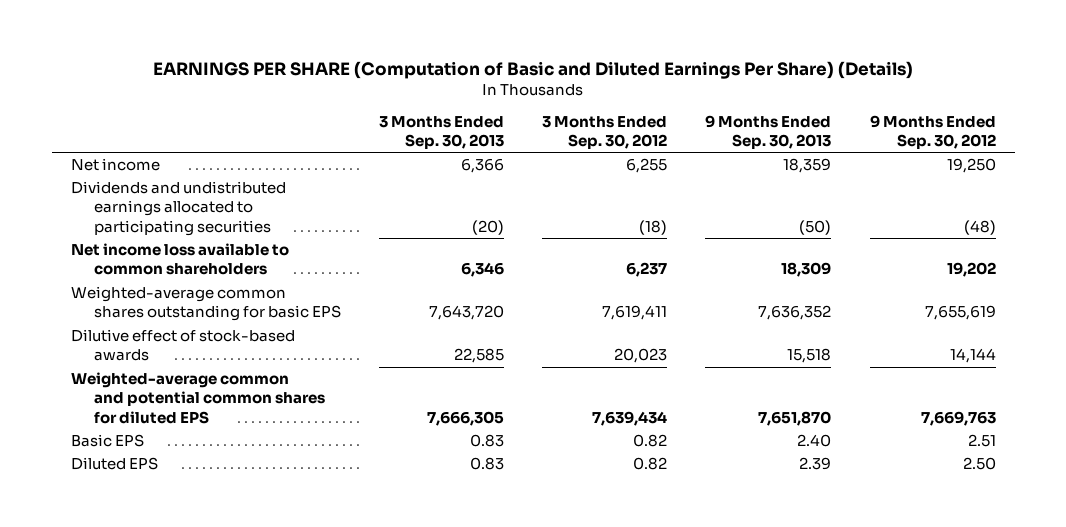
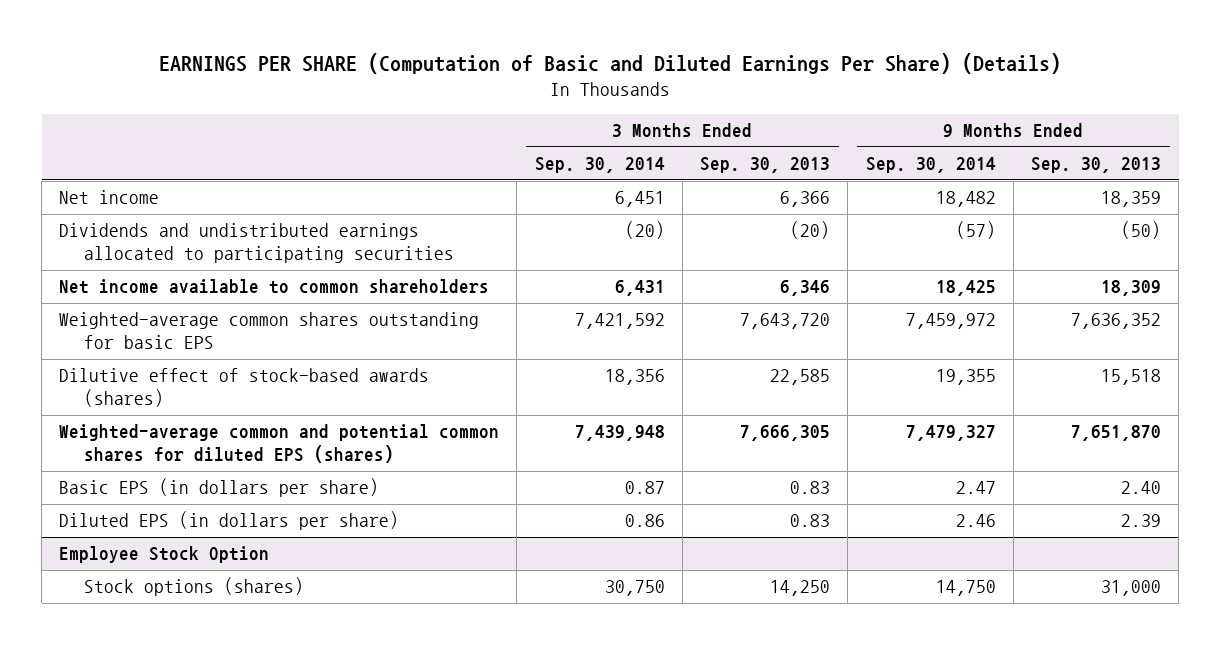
[542,115,668,149] 3 Months Ended Sep. 30, 2012 -> none
[869,114,996,149] 9 Months Ended Sep. 30, 2012 -> none
none -> [534,157,665,174] Sep. 30, 2014
none -> [865,157,996,174] Sep. 30, 2014
[70,243,289,276] Net income loss available to common shareholders -> [59,279,490,295] Net income available to common shareholders
[70,329,295,362] Dilutive effect of stock-based awards -> [59,368,430,408] Dilutive effect of stock-based awards (shares)
[70,372,325,424] Weighted-average common and potential common shares for diluted EPS -> [59,424,500,464] Weighted-average common and potential common shares for diluted EPS (shares)
[70,434,144,448] Basic EPS -> [59,478,380,498] Basic EPS (in dollars per share)
[70,457,158,471] Diluted EPS -> [59,511,400,531] Diluted EPS (in dollars per share)
none -> [59,546,270,564] Employee Stock Option
none -> [84,577,305,597] Stock options (shares)

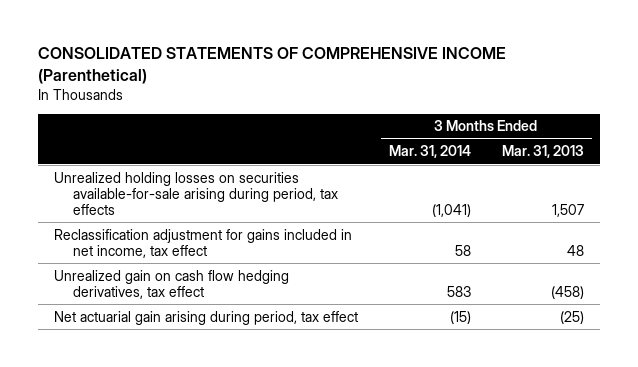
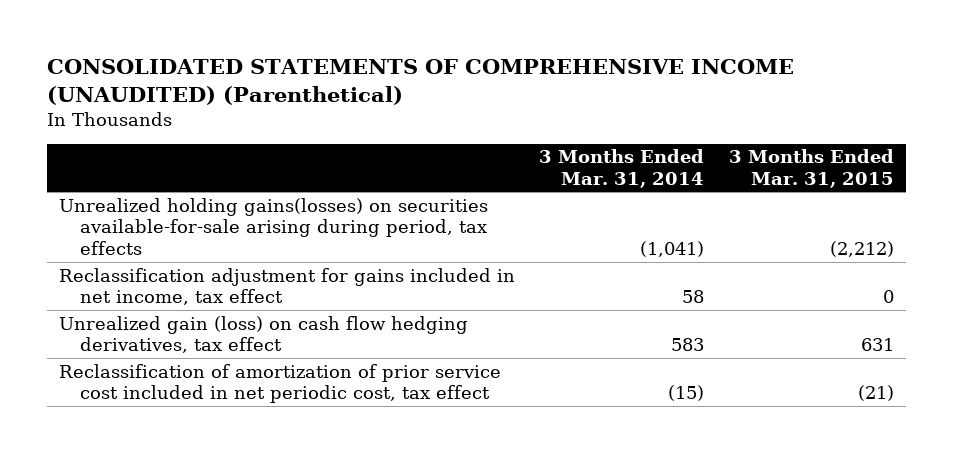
[37,47,506,85] CONSOLIDATED STATEMENTS OF COMPREHENSIVE INCOME (Parenthetical) -> [46,59,794,105] CONSOLIDATED STATEMENTS OF COMPREHENSIVE INCOME (UNAUDITED) (Parenthetical)
[502,145,585,159] Mar. 31, 2013 -> none
none -> [728,149,894,188] 3 Months Ended Mar. 31, 2015
[53,171,338,216] Unrealized holding losses on securities available-for-sale arising during period, tax effects -> [58,197,488,255] Unrealized holding gains(losses) on securities available-for-sale arising during period, tax effects
[53,310,358,325] Net actuarial gain arising during period, tax effect -> none
[53,269,289,299] Unrealized gain on cash flow hedging derivatives, tax effect -> [58,315,468,354] Unrealized gain (loss) on cash flow hedging derivatives, tax effect
none -> [58,363,501,404] Reclassification of amortization of prior service cost included in net periodic cost, tax effect

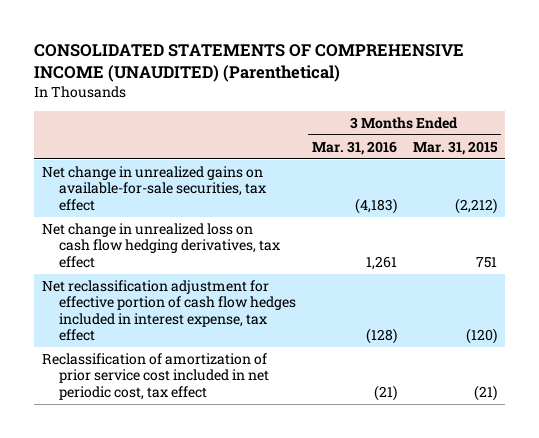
[539,149,705,188] 3 Months Ended Mar. 31, 2014 -> none
none -> [311,140,397,155] Mar. 31, 2016
[58,315,468,354] Unrealized gain (loss) on cash flow hedging derivatives, tax effect -> none
[58,197,488,255] Unrealized holding gains(losses) on securities available-for-sale arising during period, tax effects -> [41,165,266,211] Net change in unrealized gains on available-for-sale securities, tax effect
[58,267,515,306] Reclassification adjustment for gains included in net income, tax effect -> [41,222,280,268] Net change in unrealized loss on cash flow hedging derivatives, tax effect
[882,290,894,304] 0 -> [475,256,497,268] 751
none -> [41,279,296,342] Net reclassification adjustment for effective portion of cash flow hedges included in interest expense, tax effect

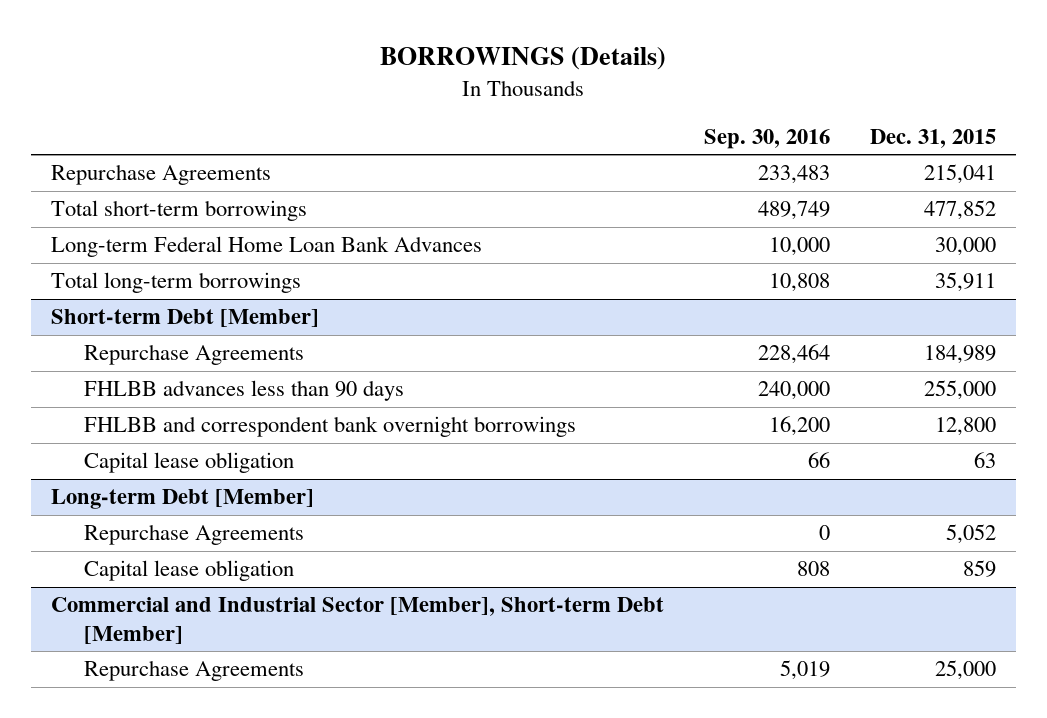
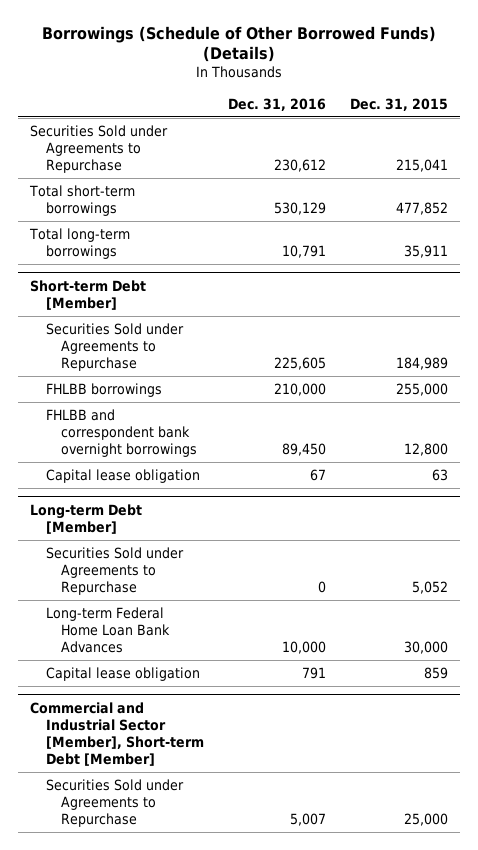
[380,47,667,71] BORROWINGS (Details) -> [41,25,436,63] Borrowings (Schedule of Other Borrowed Funds) (Details)
[703,128,830,149] Sep. 30, 2016 -> none
none -> [227,97,326,111] Dec. 31, 2016
[50,164,271,186] Repurchase Agreements -> [29,124,168,174] Securities Sold under Agreements to Repurchase
[50,236,482,258] Long-term Federal Home Loan Bank Advances -> none
[83,344,304,366] Repurchase Agreements -> [45,322,184,372] Securities Sold under Agreements to Repurchase
[83,380,404,402] FHLBB advances less than 90 days -> [45,382,162,397] FHLBB borrowings
[83,524,304,546] Repurchase Agreements -> [45,546,184,596] Securities Sold under Agreements to Repurchase
none -> [45,606,171,654] Long-term Federal Home Loan Bank Advances
[83,660,304,682] Repurchase Agreements -> [45,778,184,828] Securities Sold under Agreements to Repurchase

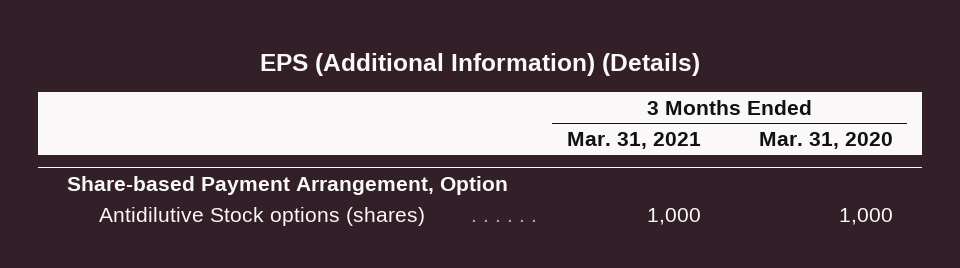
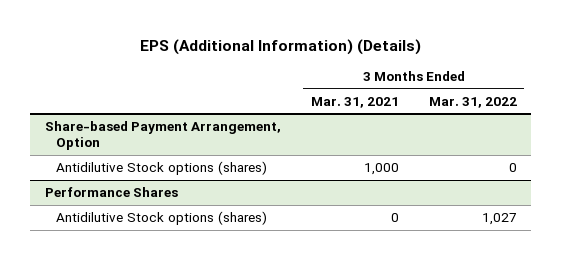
[758,132,893,150] Mar. 31, 2020 -> none
none -> [428,96,517,108] Mar. 31, 2022
none -> [45,186,179,197] Performance Shares
none -> [56,210,268,225] Antidilutive Stock options (shares)

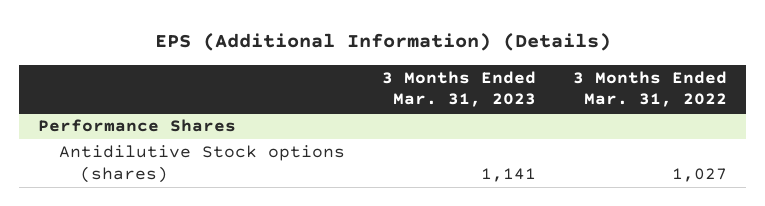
[310,96,399,108] Mar. 31, 2021 -> none
none -> [382,71,537,108] 3 Months Ended Mar. 31, 2023
[45,120,282,151] Share-based Payment Arrangement, Option -> none
[56,160,268,175] Antidilutive Stock options (shares) -> none

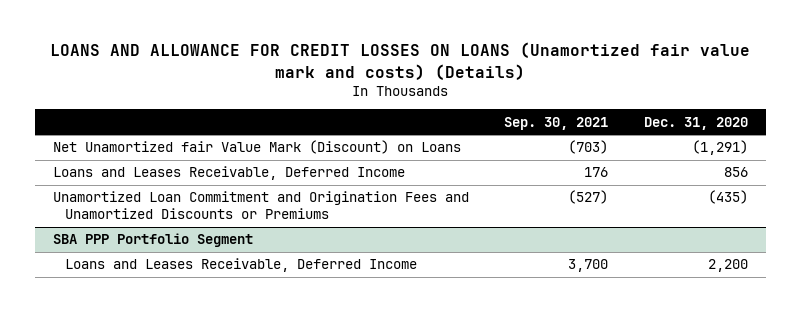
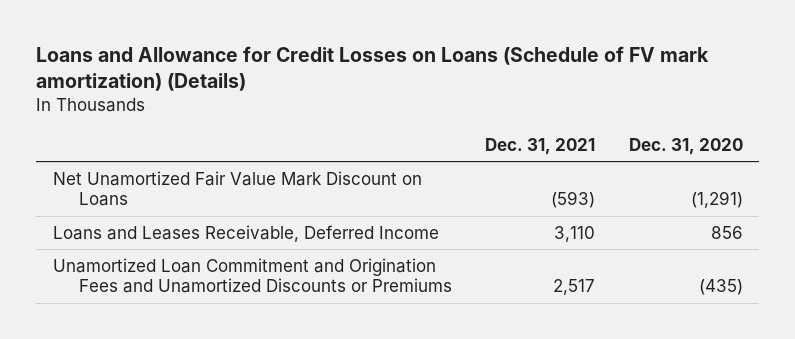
[50,42,751,80] LOANS AND ALLOWANCE FOR CREDIT LOSSES ON LOANS (Unamortized fair value mark and costs) (Details) -> [36,46,710,92] Loans and Allowance for Credit Losses on Loans (Schedule of FV mark amortization) (Details)
[504,116,609,130] Sep. 30, 2021 -> none
none -> [485,137,596,155] Dec. 31, 2021
[53,140,462,155] Net Unamortized fair Value Mark (Discount) on Loans -> [52,170,422,207] Net Unamortized Fair Value Mark Discount on Loans
[53,233,254,248] SBA PPP Portfolio Segment -> none
[65,258,418,273] Loans and Leases Receivable, Deferred Income -> none

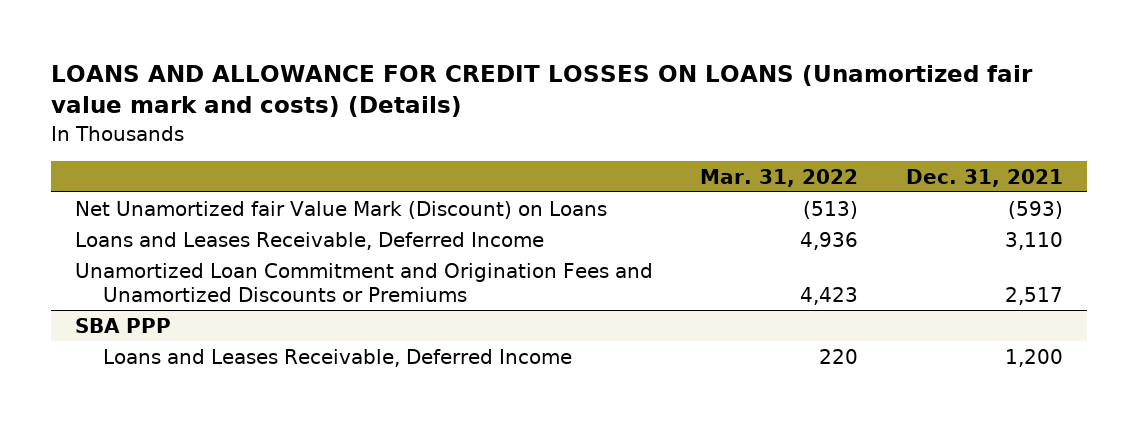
[36,46,710,92] Loans and Allowance for Credit Losses on Loans (Schedule of FV mark amortization) (Details) -> [51,65,1034,118] LOANS AND ALLOWANCE FOR CREDIT LOSSES ON LOANS (Unamortized fair value mark and costs) (Details)
[628,137,743,155] Dec. 31, 2020 -> none
none -> [700,168,859,187] Mar. 31, 2022
[52,170,422,207] Net Unamortized Fair Value Mark Discount on Loans -> [74,200,607,219] Net Unamortized fair Value Mark (Discount) on Loans
none -> [74,317,171,333] SBA PPP
none -> [103,348,573,367] Loans and Leases Receivable, Deferred Income

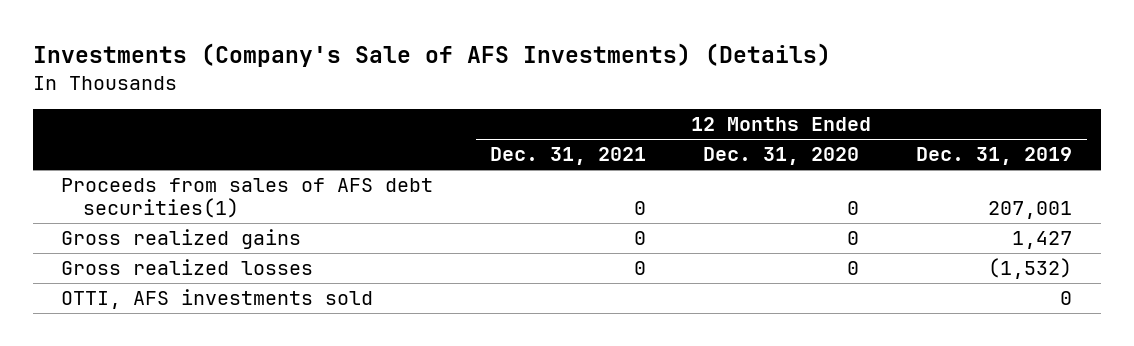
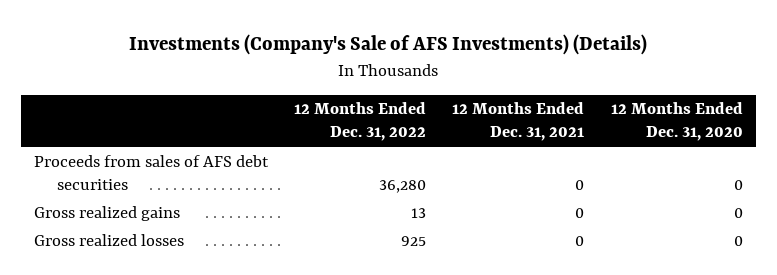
[916,147,1073,166] Dec. 31, 2019 -> none
none -> [294,102,427,142] 12 Months Ended Dec. 31, 2022
[61,178,434,218] Proceeds from sales of AFS debt securities(1) -> [33,154,269,190] Proceeds from sales of AFS debt securities
[61,289,374,310] OTTI, AFS investments sold -> none

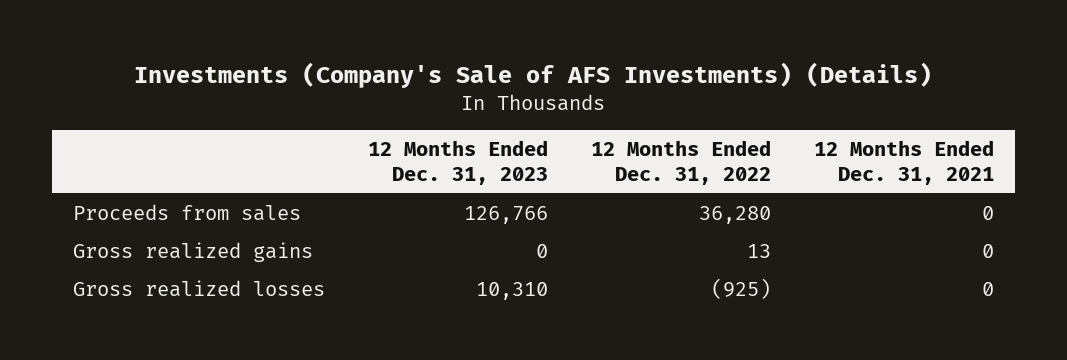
[610,102,743,142] 12 Months Ended Dec. 31, 2020 -> none
none -> [368,140,549,185] 12 Months Ended Dec. 31, 2023
[33,154,269,190] Proceeds from sales of AFS debt securities -> [73,204,302,222] Proceeds from sales
[401,235,427,246] 925 -> [710,278,771,300] (925)

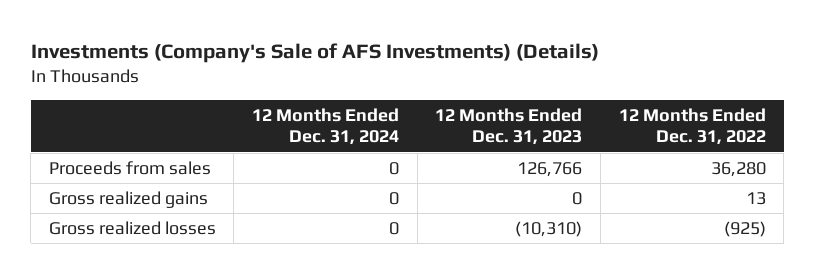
[813,140,994,185] 12 Months Ended Dec. 31, 2021 -> none
none -> [252,107,400,146] 12 Months Ended Dec. 31, 2024
[476,282,549,301] 10,310 -> [515,220,583,237] (10,310)

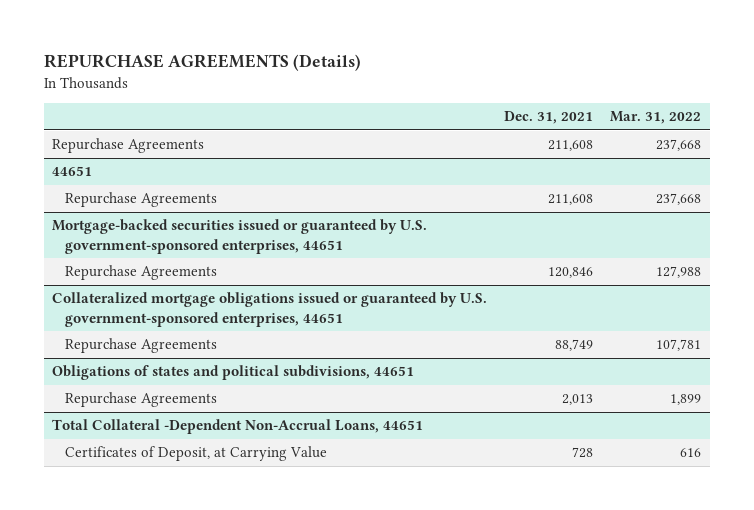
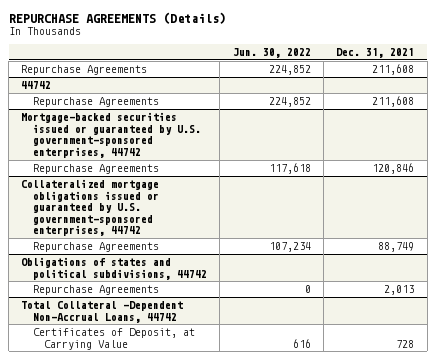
[610,111,702,125] Mar. 31, 2022 -> none
none -> [232,48,311,59] Jun. 30, 2022
[52,166,93,177] 44651 -> [21,81,52,90] 44742
[52,219,428,254] Mortgage-backed securities issued or guaranteed by U.S. government-sponsored enterprises, 44651 -> [21,112,201,158] Mortgage-backed securities issued or guaranteed by U.S. government-sponsored enterprises, 44742
[52,292,488,327] Collateralized mortgage obligations issued or guaranteed by U.S. government-sponsored enterprises, 44651 -> [21,179,160,237] Collateralized mortgage obligations issued or guaranteed by U.S. government-sponsored enterprises, 44742
[52,365,415,381] Obligations of states and political subdivisions, 44651 -> [21,257,207,280] Obligations of states and political subdivisions, 44742
[52,419,424,435] Total Collateral -Dependent Non-Accrual Loans, 44651 -> [21,301,184,323] Total Collateral -Dependent Non-Accrual Loans, 44742

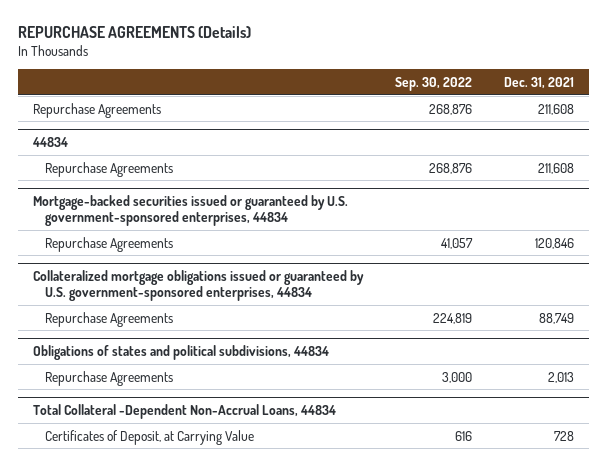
[232,48,311,59] Jun. 30, 2022 -> none
none -> [395,76,473,91] Sep. 30, 2022
[21,81,52,90] 44742 -> [32,136,69,147] 44834
[21,112,201,158] Mortgage-backed securities issued or guaranteed by U.S. government-sponsored enterprises, 44742 -> [33,194,349,227] Mortgage-backed securities issued or guaranteed by U.S. government-sponsored enterprises, 44834
[21,179,160,237] Collateralized mortgage obligations issued or guaranteed by U.S. government-sponsored enterprises, 44742 -> [33,269,365,302] Collateralized mortgage obligations issued or guaranteed by U.S. government-sponsored enterprises, 44834
[21,257,207,280] Obligations of states and political subdivisions, 44742 -> [33,344,330,360] Obligations of states and political subdivisions, 44834
[21,301,184,323] Total Collateral -Dependent Non-Accrual Loans, 44742 -> [33,403,337,419] Total Collateral -Dependent Non-Accrual Loans, 44834

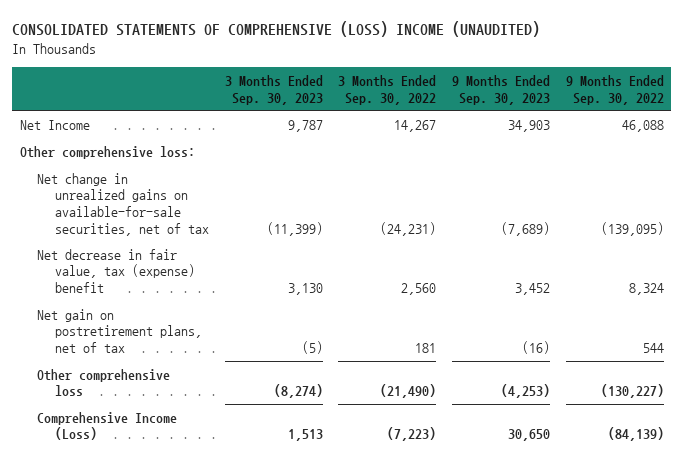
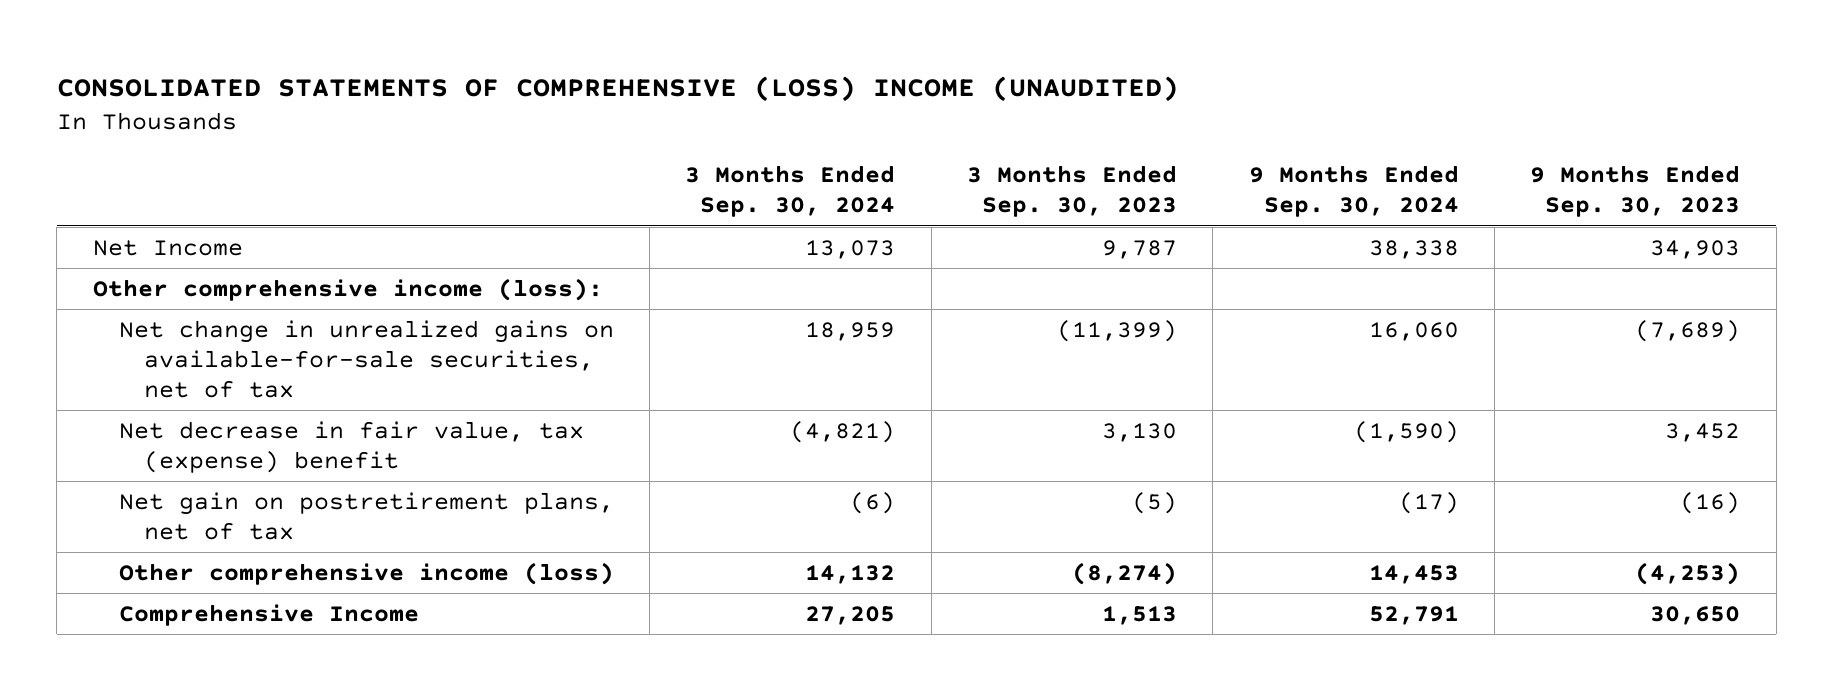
[338,74,437,105] 3 Months Ended Sep. 30, 2022 -> none
[565,74,664,105] 9 Months Ended Sep. 30, 2022 -> none
none -> [685,165,896,218] 3 Months Ended Sep. 30, 2024
none -> [1248,165,1459,218] 9 Months Ended Sep. 30, 2024
[20,145,196,159] Other comprehensive loss: -> [92,277,603,301] Other comprehensive income (loss):
[37,368,171,397] Other comprehensive loss -> [118,561,614,585] Other comprehensive income (loss)
[37,411,178,441] Comprehensive Income (Loss) -> [118,603,419,626] Comprehensive Income

